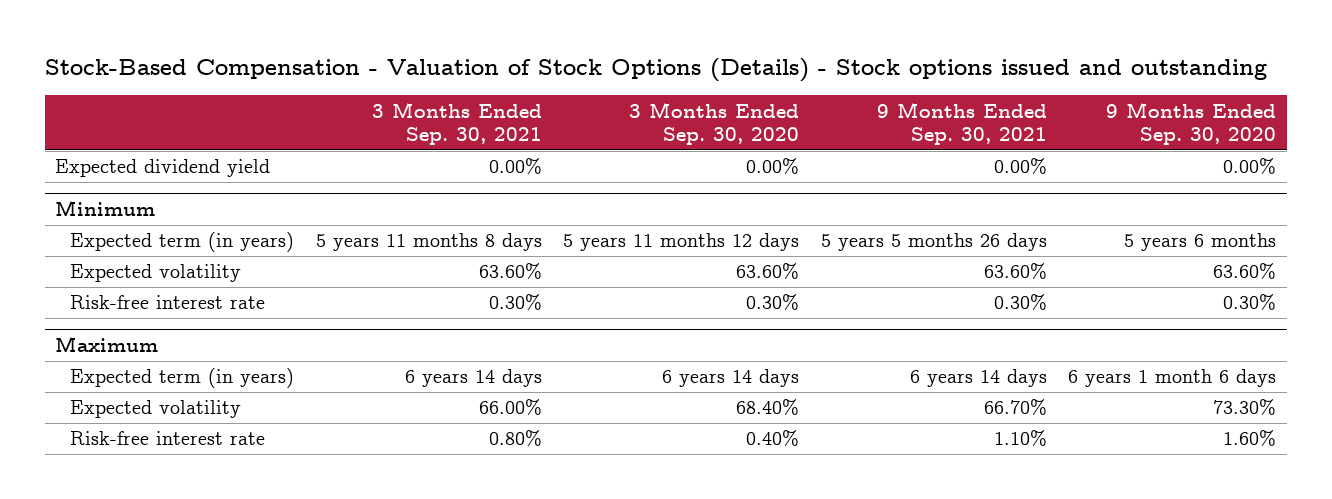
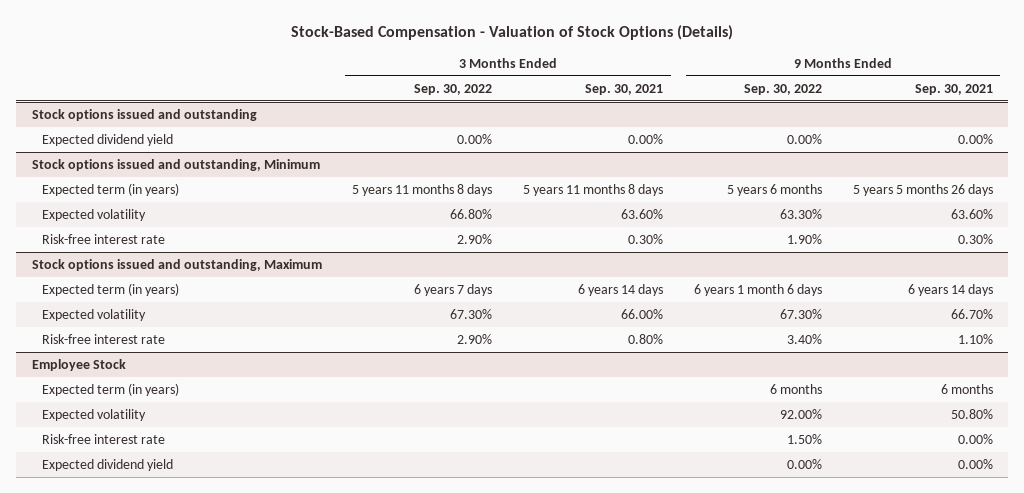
[44,58,1267,83] Stock-Based Compensation - Valuation of Stock Options (Details) - Stock options issued and outstanding -> [291,25,734,41] Stock-Based Compensation - Valuation of Stock Options (Details)
[629,101,800,146] 3 Months Ended Sep. 30, 2020 -> none
[1106,101,1277,146] 9 Months Ended Sep. 30, 2020 -> none
none -> [414,83,493,95] Sep. 30, 2022
none -> [743,83,822,95] Sep. 30, 2022
none -> [31,108,257,121] Stock options issued and outstanding
[55,200,156,217] Minimum -> none
none -> [31,158,320,171] Stock options issued and outstanding, Minimum
[55,336,159,353] Maximum -> none
none -> [31,258,322,271] Stock options issued and outstanding, Maximum
none -> [31,358,126,371] Employee Stock
none -> [41,382,179,396] Expected term (in years)
none -> [41,408,146,421] Expected volatility
none -> [41,433,165,444] Risk-free interest rate
none -> [41,458,173,471] Expected dividend yield

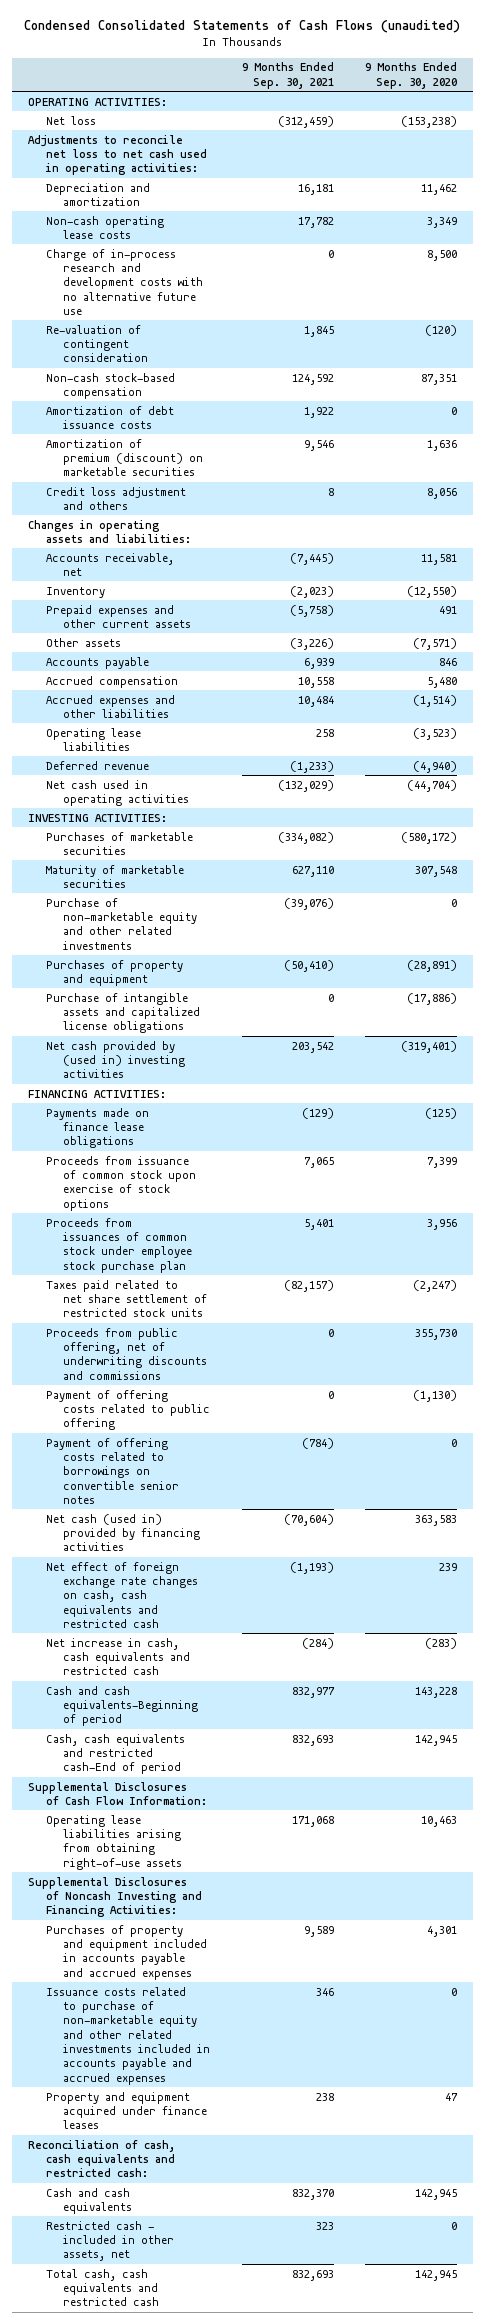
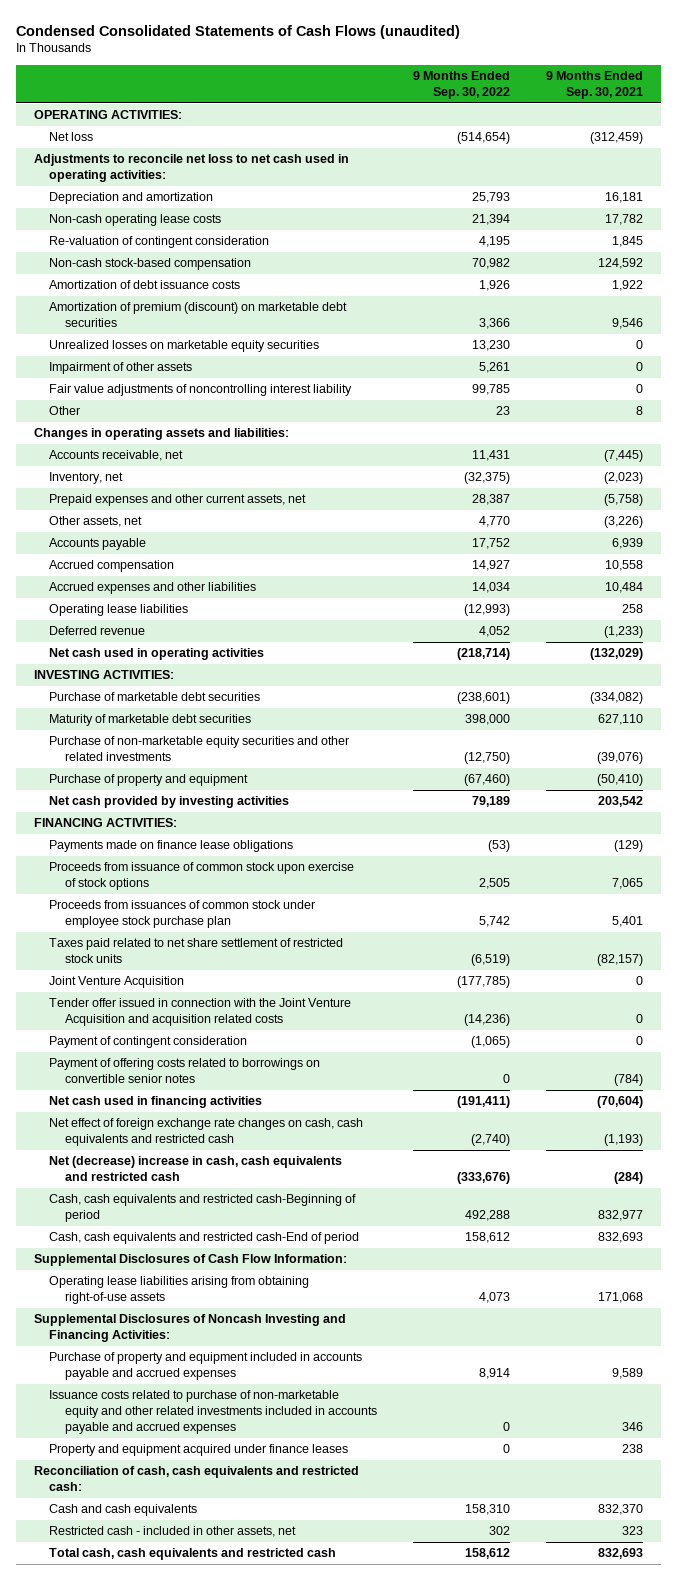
[364,62,457,89] 9 Months Ended Sep. 30, 2020 -> none
none -> [412,71,510,100] 9 Months Ended Sep. 30, 2022
[45,248,204,315] Charge of in-process research and development costs with no alternative future use -> none
[45,438,204,477] Amortization of premium (discount) on marketable securities -> [49,302,348,328] Amortization of premium (discount) on marketable debt securities
none -> [49,340,320,353] Unrealized losses on marketable equity securities
none -> [49,362,193,375] Impairment of other assets
none -> [49,384,353,397] Fair value adjustments of noncontrolling interest liability
[45,486,186,510] Credit loss adjustment and others -> [49,406,81,416] Other
[45,586,105,598] Inventory -> [49,472,124,485] Inventory, net
[45,604,192,628] Prepaid expenses and other current assets -> [49,494,307,507] Prepaid expenses and other current assets, net
[45,637,121,647] Other assets -> [49,516,143,528] Other assets, net
[45,992,201,1034] Purchase of intangible assets and capitalized license obligations -> none
[45,831,193,855] Purchases of marketable securities -> [49,692,261,702] Purchase of marketable debt securities
[45,864,184,888] Maturity of marketable securities -> [49,714,252,727] Maturity of marketable debt securities
[45,897,198,950] Purchase of non-marketable equity and other related investments -> [49,736,350,762] Purchase of non-marketable equity securities and other related investments
[45,959,183,986] Purchases of property and equipment -> [49,774,249,787] Purchase of property and equipment
[45,1040,186,1079] Net cash provided by (used in) investing activities -> [49,796,290,809] Net cash provided by investing activities
[45,1327,208,1380] Proceeds from public offering, net of underwriting discounts and commissions -> none
[45,1389,211,1431] Payment of offering costs related to public offering -> none
none -> [49,976,185,989] Joint Venture Acquisition
none -> [49,998,352,1027] Tender offer issued in connection with the Joint Venture Acquisition and acquisition related costs
none -> [49,1036,248,1049] Payment of contingent consideration
[45,1513,201,1552] Net cash (used in) provided by financing activities -> [49,1096,263,1109] Net cash used in financing activities
[45,1637,191,1676] Net increase in cash, cash equivalents and restricted cash -> [49,1156,343,1182] Net (decrease) increase in cash, cash equivalents and restricted cash
[45,1685,199,1727] Cash and cash equivalents-Beginning of period -> [49,1194,357,1223] Cash, cash equivalents and restricted cash-Beginning of period
[45,1924,208,1980] Purchases of property and equipment included in accounts payable and accrued expenses -> [49,1352,363,1381] Purchase of property and equipment included in accounts payable and accrued expenses

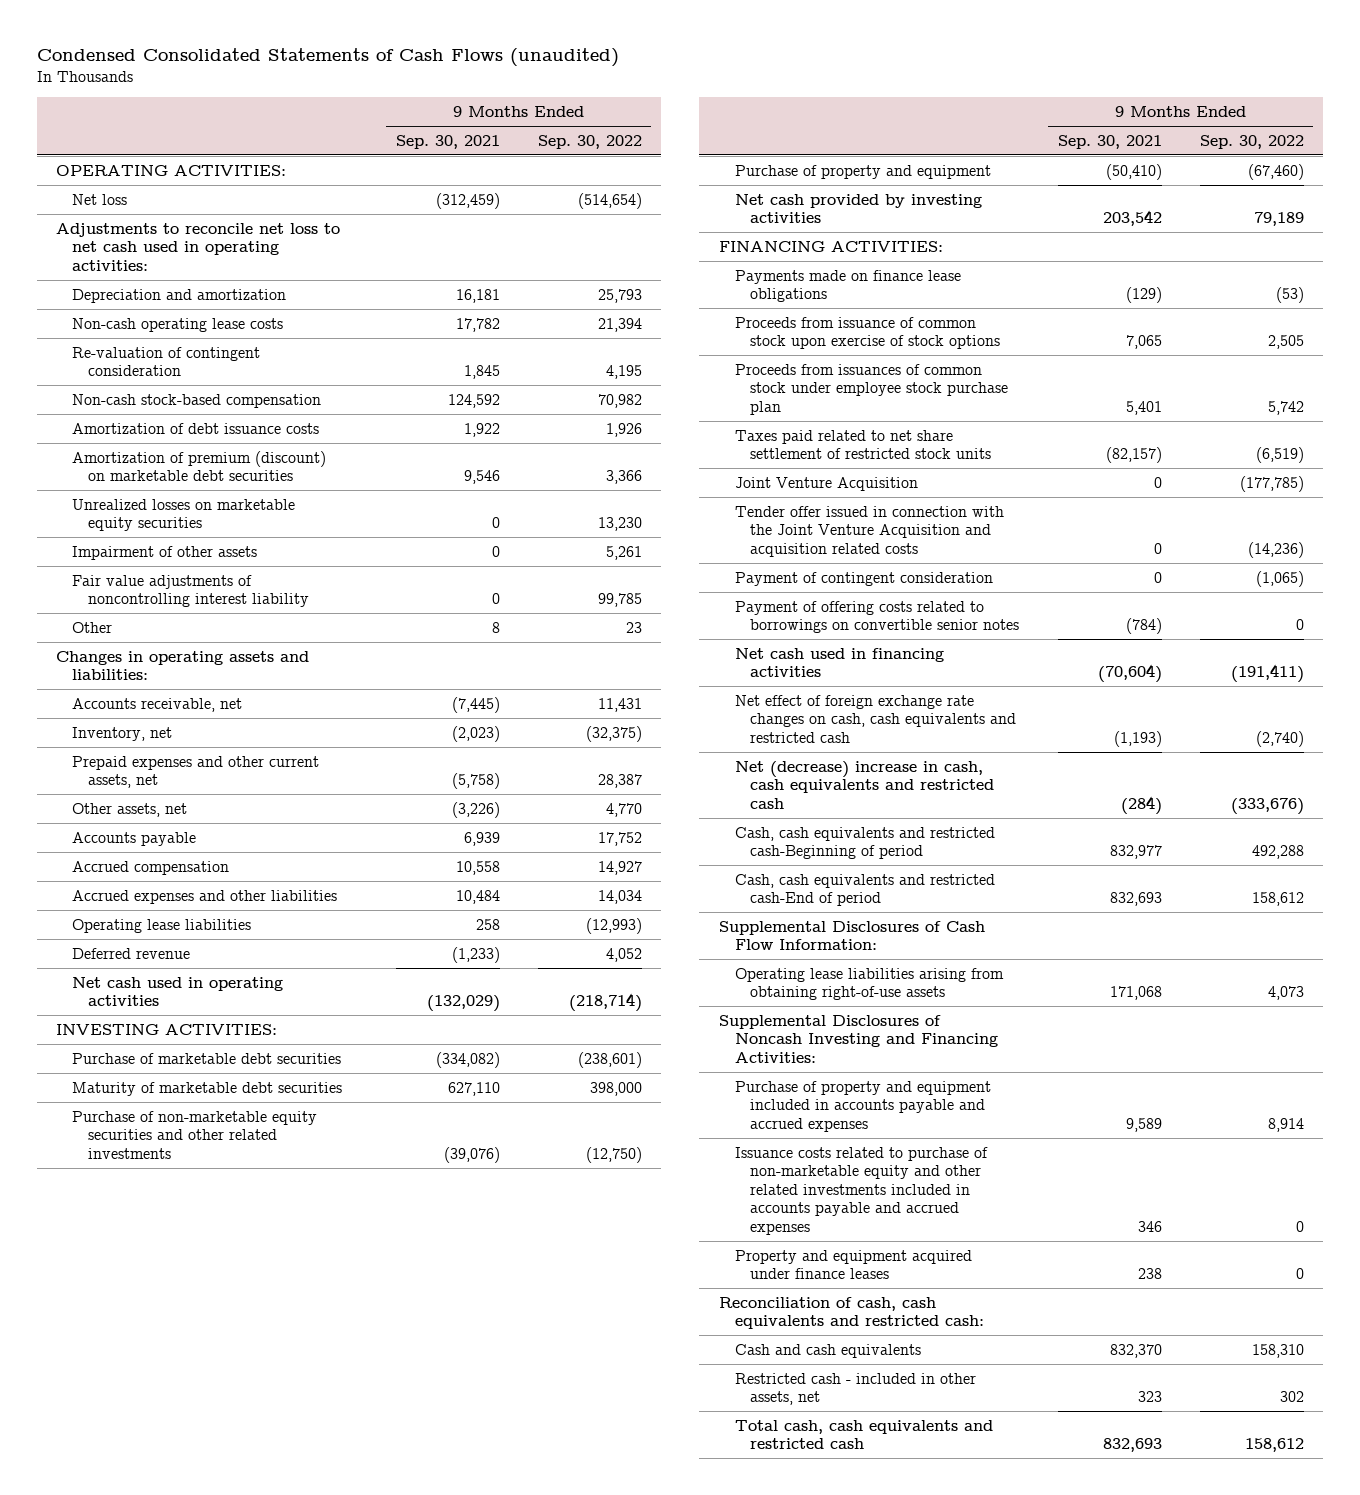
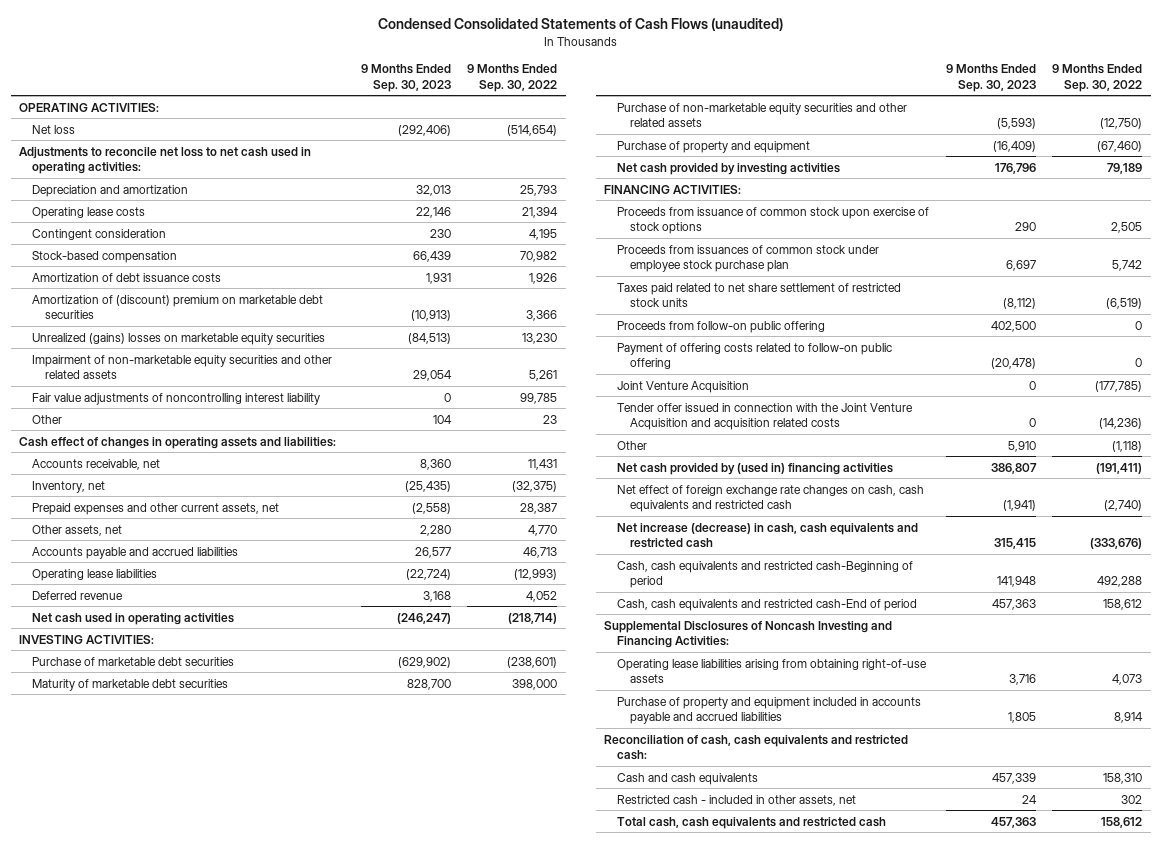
[395,134,500,149] Sep. 30, 2021 -> none
none -> [360,64,451,92] 9 Months Ended Sep. 30, 2023
[72,317,284,332] Non-cash operating lease costs -> [31,206,145,219] Operating lease costs
[72,346,261,377] Re-valuation of contingent consideration -> [31,228,166,240] Contingent consideration
[72,393,322,408] Non-cash stock-based compensation -> [31,250,177,263] Stock-based compensation
[72,450,327,482] Amortization of premium (discount) on marketable debt securities -> [31,294,323,319] Amortization of (discount) premium on marketable debt securities
[72,498,296,532] Unrealized losses on marketable equity securities -> [31,332,325,345] Unrealized (gains) losses on marketable equity securities
[72,545,258,560] Impairment of other assets -> [31,354,332,379] Impairment of non-marketable equity securities and other related assets
[56,650,310,681] Changes in operating assets and liabilities: -> [18,436,336,449] Cash effect of changes in operating assets and liabilities:
[72,831,197,846] Accounts payable -> none
[72,860,230,875] Accrued compensation -> none
[72,889,338,904] Accrued expenses and other liabilities -> none
none -> [31,546,238,559] Accounts payable and accrued liabilities
[72,1110,318,1159] Purchase of non-marketable equity securities and other related investments -> [617,102,908,127] Purchase of non-marketable equity securities and other related assets
[734,269,961,303] Payments made on finance lease obligations -> none
none -> [617,320,826,333] Proceeds from follow-on public offering
none -> [617,342,893,369] Payment of offering costs related to follow-on public offering
[734,571,993,586] Payment of contingent consideration -> none
[734,600,1020,634] Payment of offering costs related to borrowings on convertible senior notes -> none
none -> [617,440,648,450] Other
[734,647,944,678] Net cash used in financing activities -> [617,462,894,475] Net cash provided by (used in) financing activities
[734,760,995,809] Net (decrease) increase in cash, cash equivalents and restricted cash -> [617,522,919,548] Net increase (decrease) in cash, cash equivalents and restricted cash
[718,920,985,951] Supplemental Disclosures of Cash Flow Information: -> none
[734,1146,988,1235] Issuance costs related to purchase of non-marketable equity and other related investments included in accounts payable and accrued expenses -> none
[734,1249,972,1280] Property and equipment acquired under finance leases -> none
[734,967,1004,1001] Operating lease liabilities arising from obtaining right-of-use assets -> [617,658,928,683] Operating lease liabilities arising from obtaining right-of-use assets
[734,1080,991,1132] Purchase of property and equipment included in accounts payable and accrued expenses -> [617,696,922,724] Purchase of property and equipment included in accounts payable and accrued liabilities

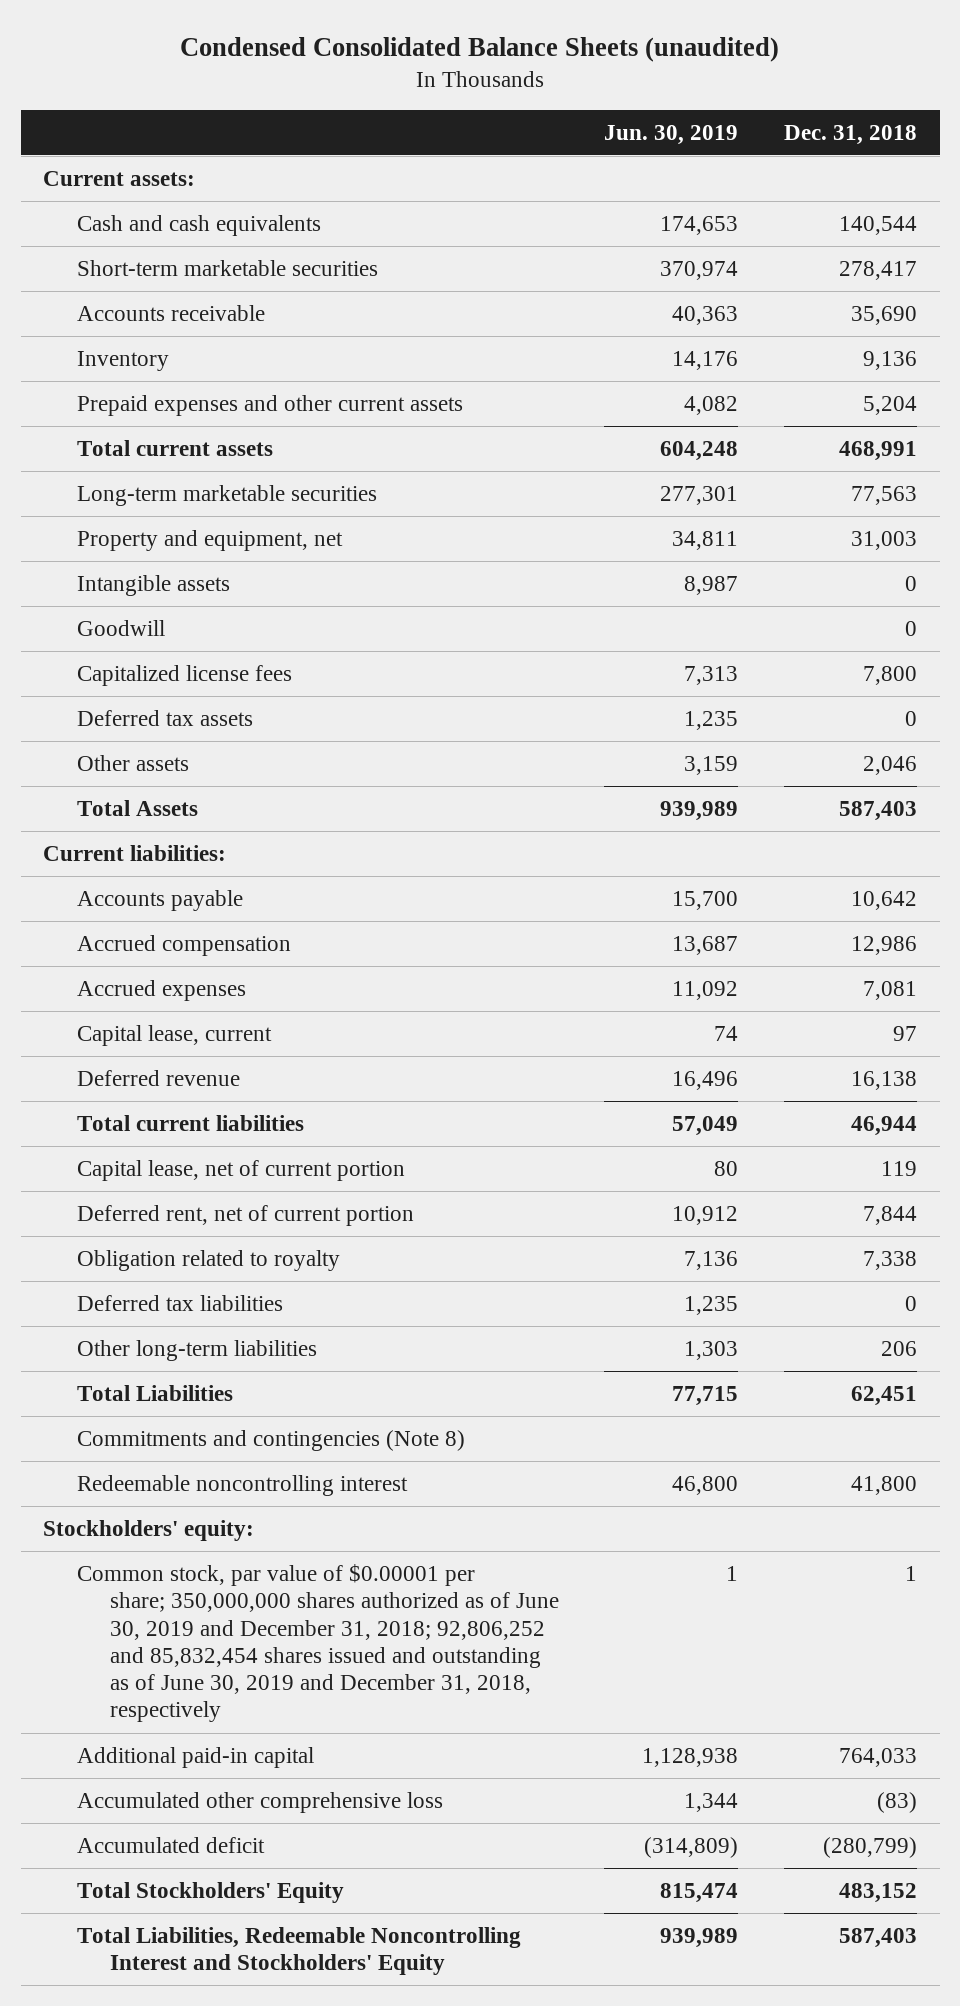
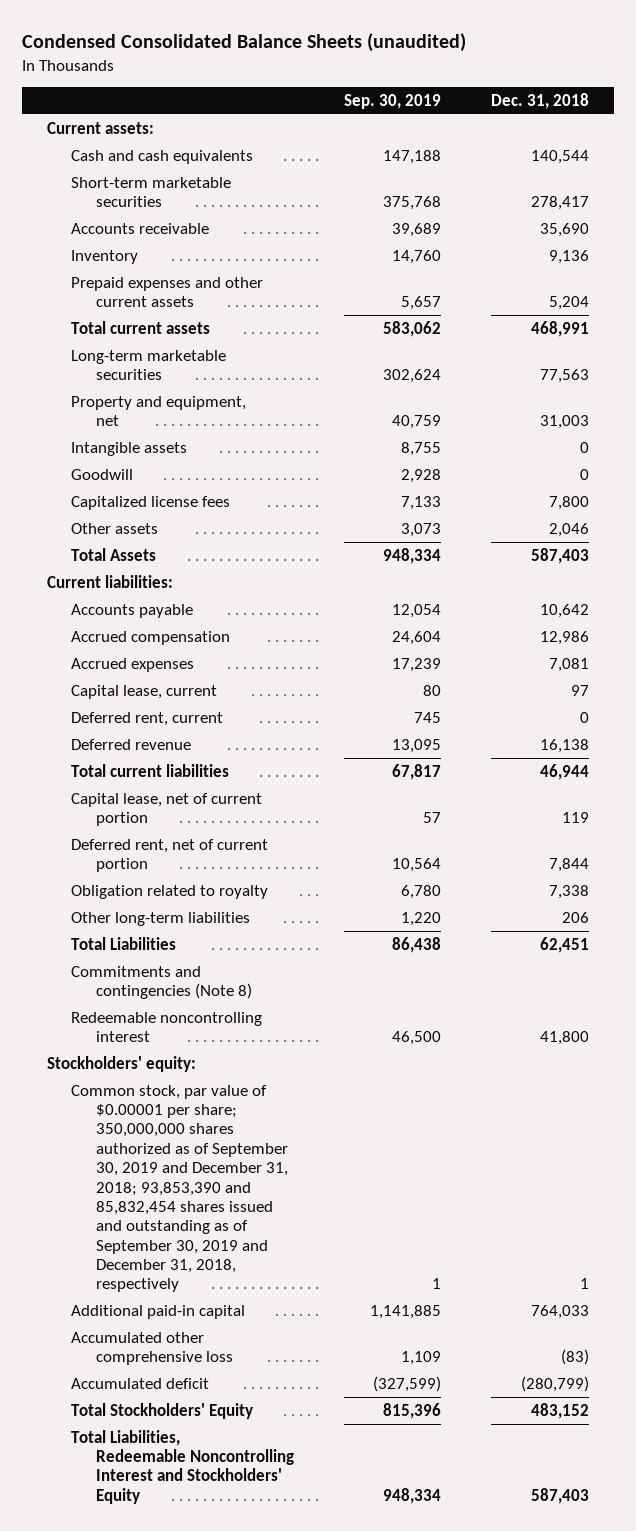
[604,124,739,145] Jun. 30, 2019 -> none
none -> [343,94,441,110] Sep. 30, 2019
[76,709,253,726] Deferred tax assets -> none
none -> [71,711,224,726] Deferred rent, current
[76,1294,283,1311] Deferred tax liabilities -> none
[76,1563,559,1723] Common stock, par value of $0.00001 per share; 350,000,000 shares authorized as of June 30, 2019 and December 31, 2018; 92,806,252 and 85,832,454 shares issued and outstanding as of June 30, 2019 and December 31, 2018, respectively -> [71,1084,288,1293] Common stock, par value of $0.00001 per share; 350,000,000 shares authorized as of September 30, 2019 and December 31, 2018; 93,853,390 and 85,832,454 shares issued and outstanding as of September 30, 2019 and December 31, 2018, respectively

